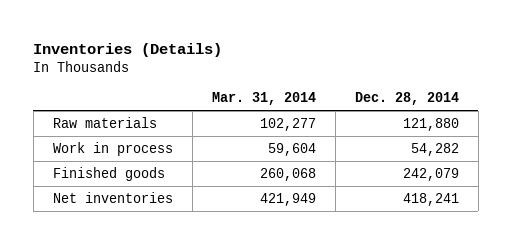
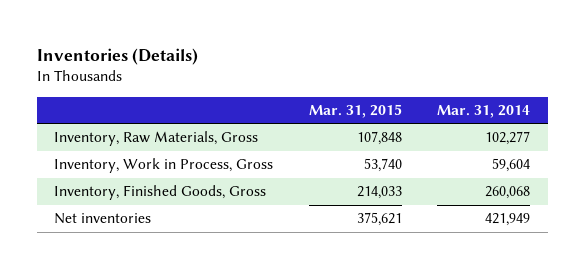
[354,92,459,106] Dec. 28, 2014 -> none
none -> [308,103,402,118] Mar. 31, 2015
[52,116,157,128] Raw materials -> [54,131,259,147] Inventory, Raw Materials, Gross
[52,141,173,156] Work in process -> [54,158,274,174] Inventory, Work in Process, Gross
[52,166,165,181] Finished goods -> [54,185,267,201] Inventory, Finished Goods, Gross

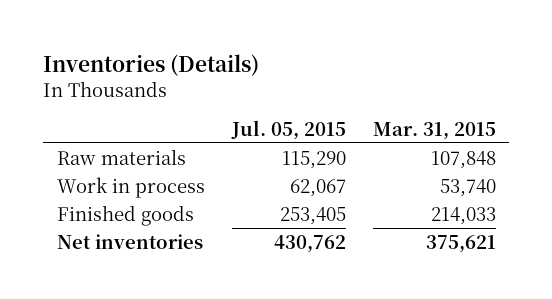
[437,104,531,118] Mar. 31, 2014 -> none
none -> [230,119,346,140] Jul. 05, 2015
[54,131,259,147] Inventory, Raw Materials, Gross -> [56,148,186,165] Raw materials
[54,158,274,174] Inventory, Work in Process, Gross -> [56,176,205,198] Work in process
[54,185,267,201] Inventory, Finished Goods, Gross -> [56,204,194,226] Finished goods

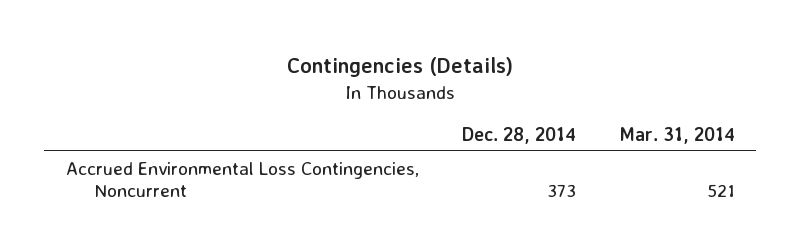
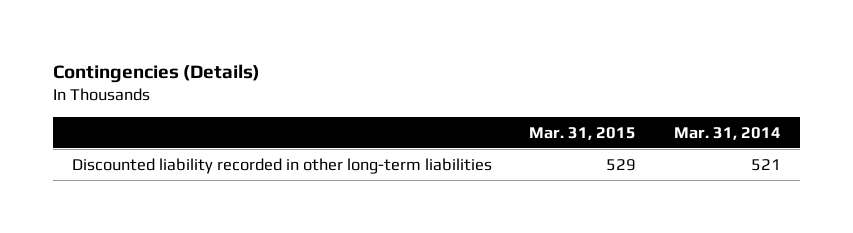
[461,126,576,144] Dec. 28, 2014 -> none
none -> [529,126,637,140] Mar. 31, 2015
[65,161,419,198] Accrued Environmental Loss Contingencies, Noncurrent -> [71,157,492,174] Discounted liability recorded in other long-term liabilities

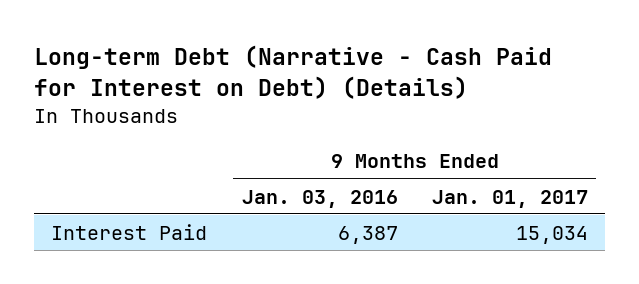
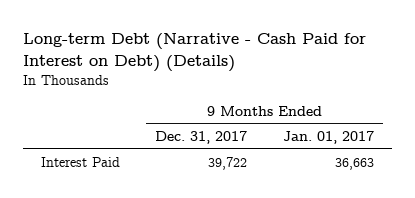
[241,189,398,208] Jan. 03, 2016 -> none
none -> [155,130,248,144] Dec. 31, 2017
[515,225,588,244] 15,034 -> [335,158,375,171] 36,663

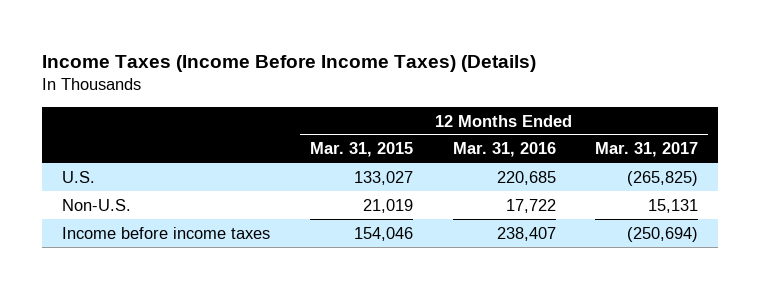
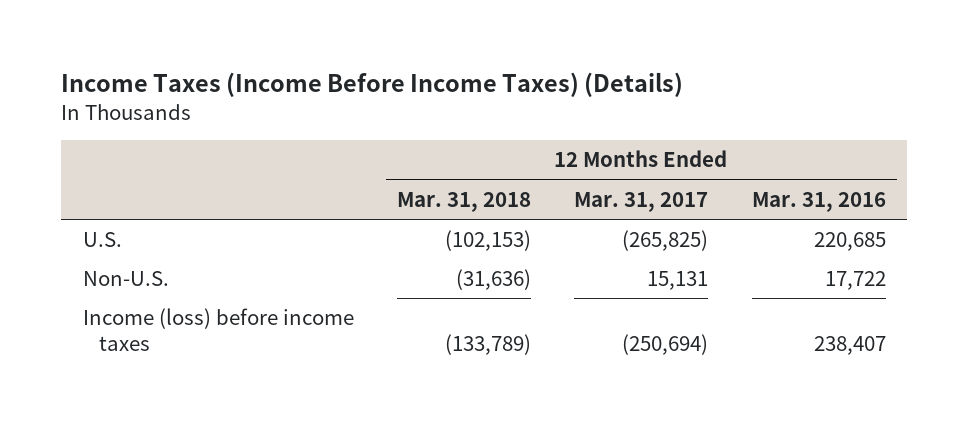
[309,142,413,158] Mar. 31, 2015 -> none
none -> [396,191,531,212] Mar. 31, 2018
[62,226,271,239] Income before income taxes -> [82,308,354,351] Income (loss) before income taxes

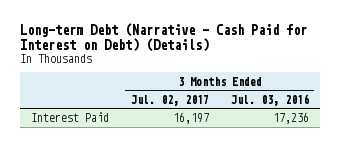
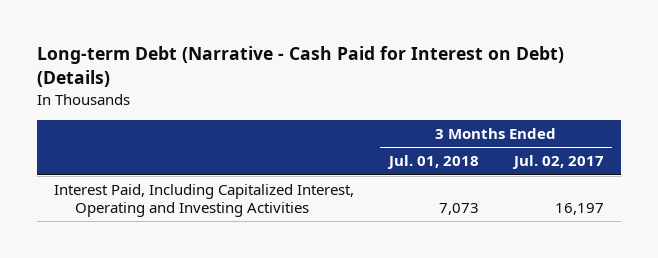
[230,93,309,106] Jul. 03, 2016 -> none
none -> [386,155,479,170] Jul. 01, 2018
[30,112,109,123] Interest Paid -> [54,184,355,217] Interest Paid, Including Capitalized Interest, Operating and Investing Activities

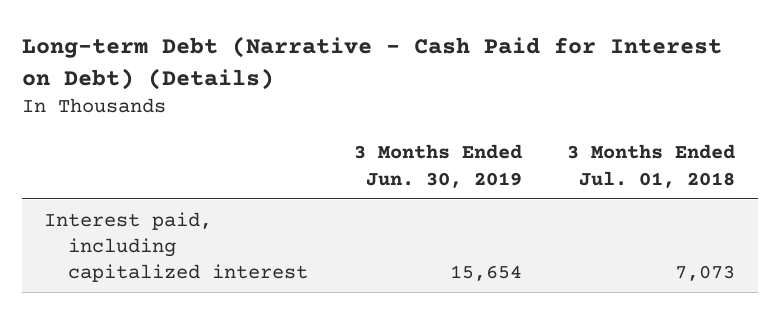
[511,155,604,170] Jul. 02, 2017 -> none
none -> [353,144,522,188] 3 Months Ended Jun. 30, 2019
[54,184,355,217] Interest Paid, Including Capitalized Interest, Operating and Investing Activities -> [44,211,309,283] Interest paid, including capitalized interest

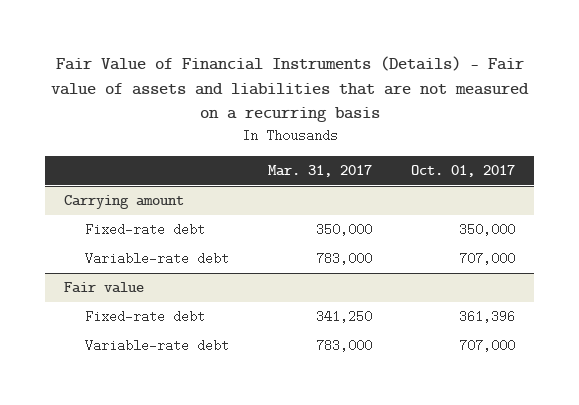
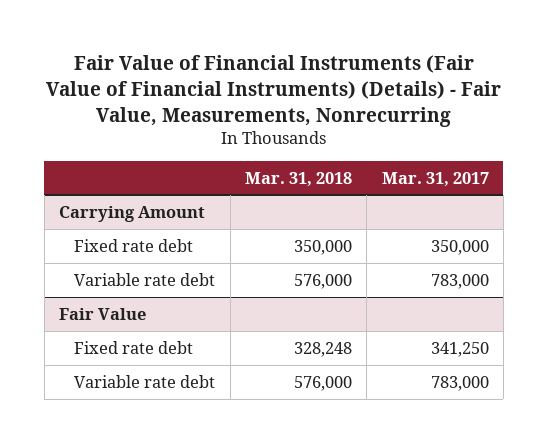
[50,56,529,123] Fair Value of Financial Instruments (Details) - Fair value of assets and liabilities that are not measured on a recurring basis -> [45,54,501,127] Fair Value of Financial Instruments (Fair Value of Financial Instruments) (Details) - Fair Value, Measurements, Nonrecurring
[411,165,516,178] Oct. 01, 2017 -> none
none -> [244,171,352,187] Mar. 31, 2018
[64,195,185,210] Carrying amount -> [58,205,205,222] Carrying Amount
[85,223,206,237] Fixed-rate debt -> [74,238,194,252] Fixed rate debt
[85,252,230,266] Variable-rate debt -> [74,272,216,286] Variable rate debt
[64,282,145,294] Fair value -> [58,307,146,320] Fair Value
[85,310,206,324] Fixed-rate debt -> [74,340,194,354] Fixed rate debt
[85,339,230,353] Variable-rate debt -> [74,374,216,388] Variable rate debt

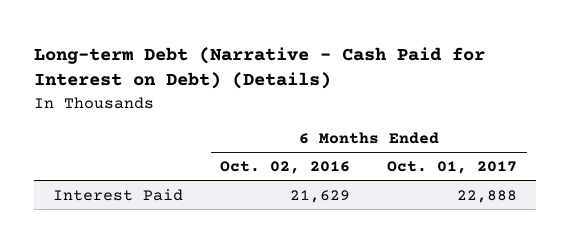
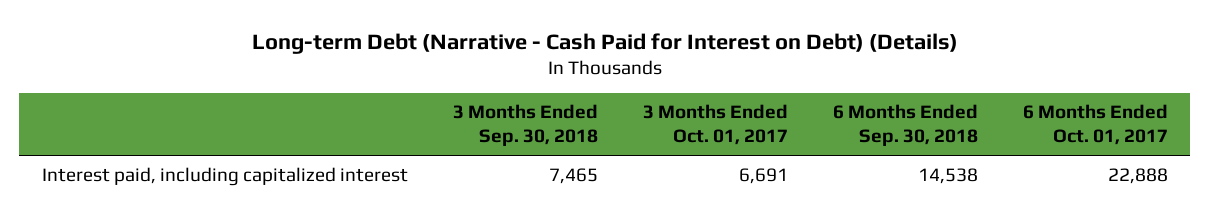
[220,160,351,174] Oct. 02, 2016 -> none
none -> [452,104,598,147] 3 Months Ended Sep. 30, 2018
none -> [642,104,788,146] 3 Months Ended Oct. 01, 2017
none -> [832,104,978,147] 6 Months Ended Sep. 30, 2018
[52,188,183,201] Interest Paid -> [41,167,408,187] Interest paid, including capitalized interest

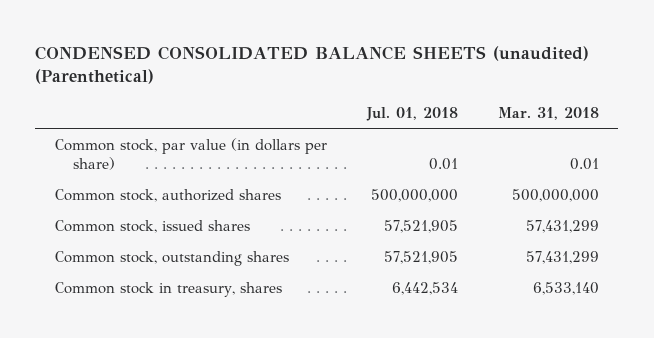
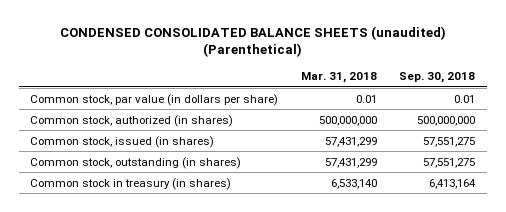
[365,107,458,122] Jul. 01, 2018 -> none
none -> [399,72,476,84] Sep. 30, 2018
[55,188,282,202] Common stock, authorized shares -> [30,114,234,127] Common stock, authorized (in shares)
[55,219,251,233] Common stock, issued shares -> [30,135,215,148] Common stock, issued (in shares)
[55,250,290,266] Common stock, outstanding shares -> [30,156,242,169] Common stock, outstanding (in shares)
[55,281,283,297] Common stock in treasury, shares -> [30,177,232,190] Common stock in treasury (in shares)

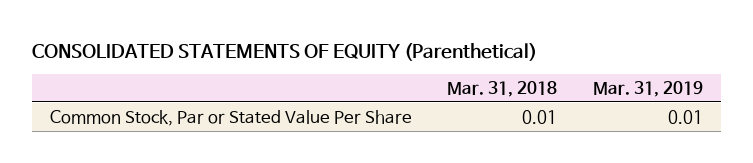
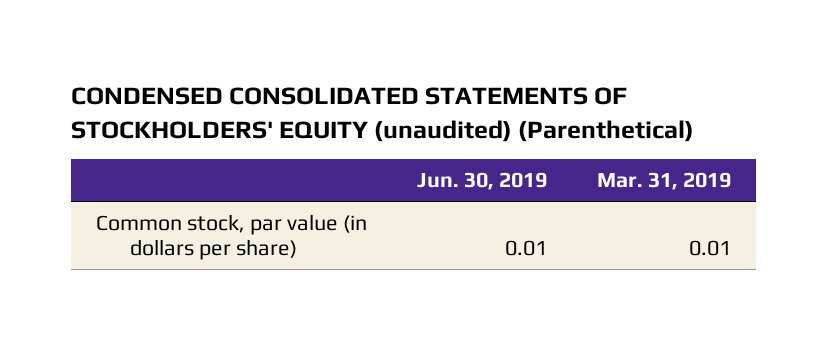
[31,42,537,61] CONSOLIDATED STATEMENTS OF EQUITY (Parenthetical) -> [70,87,694,142] CONDENSED CONSOLIDATED STATEMENTS OF STOCKHOLDERS' EQUITY (unaudited) (Parenthetical)
[447,80,558,97] Mar. 31, 2018 -> none
none -> [416,172,547,191] Jun. 30, 2019
[49,109,412,126] Common Stock, Par or Stated Value Per Share -> [95,213,367,261] Common stock, par value (in dollars per share)

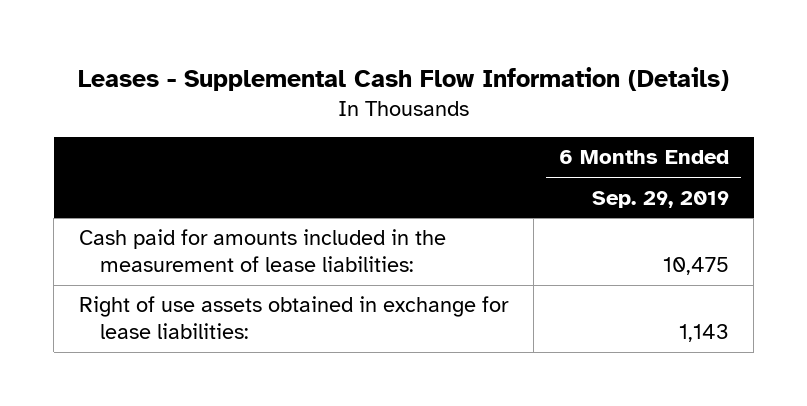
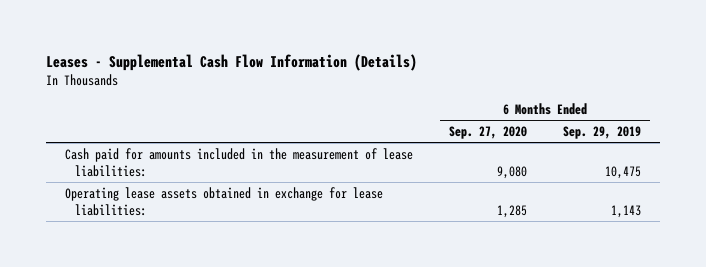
none -> [448,126,527,140] Sep. 27, 2020
[78,296,509,339] Right of use assets obtained in exchange for lease liabilities: -> [64,186,383,216] Operating lease assets obtained in exchange for lease liabilities:

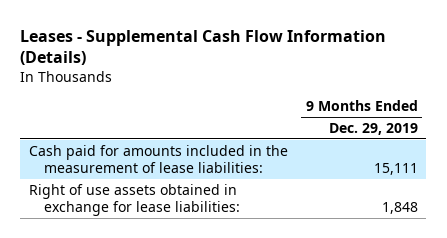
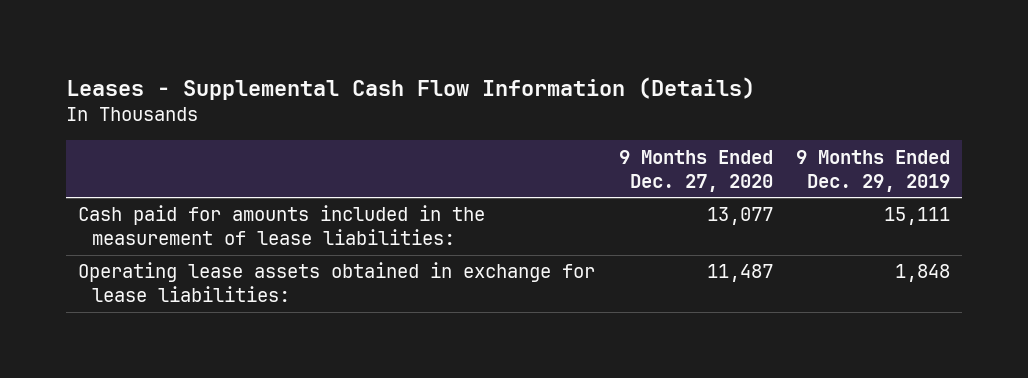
none -> [618,149,773,192] 9 Months Ended Dec. 27, 2020
[29,183,241,216] Right of use assets obtained in exchange for lease liabilities: -> [77,262,595,303] Operating lease assets obtained in exchange for lease liabilities:

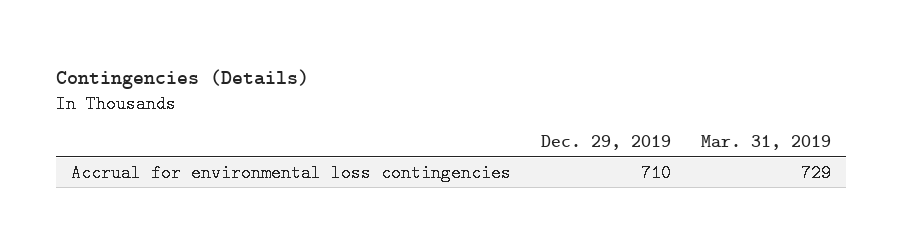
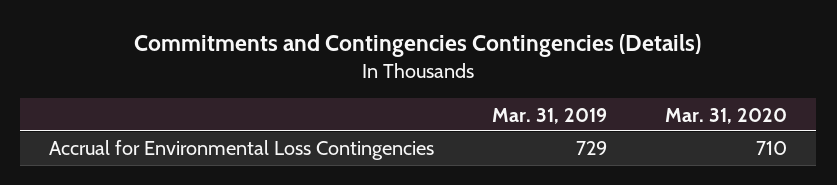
[55,69,309,90] Contingencies (Details) -> [134,34,702,58] Commitments and Contingencies Contingencies (Details)
[540,135,671,151] Dec. 29, 2019 -> none
none -> [665,107,788,124] Mar. 31, 2020
[70,164,511,183] Accrual for environmental loss contingencies -> [49,140,435,161] Accrual for Environmental Loss Contingencies

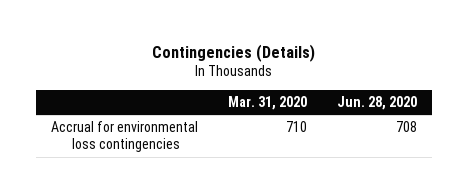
[134,34,702,58] Commitments and Contingencies Contingencies (Details) -> [152,43,316,62] Contingencies (Details)
[492,107,608,124] Mar. 31, 2019 -> none
none -> [337,96,418,111] Jun. 28, 2020
[49,140,435,161] Accrual for Environmental Loss Contingencies -> [51,121,199,153] Accrual for environmental loss contingencies

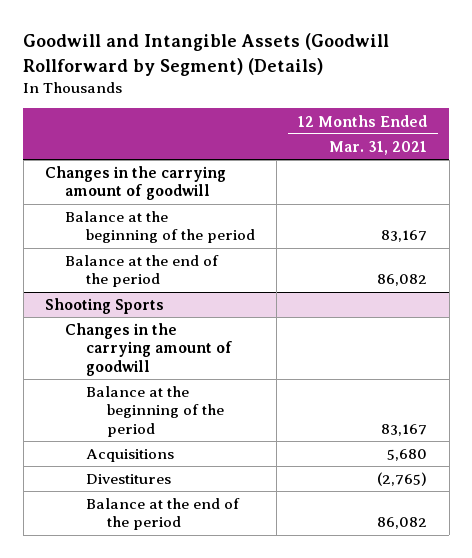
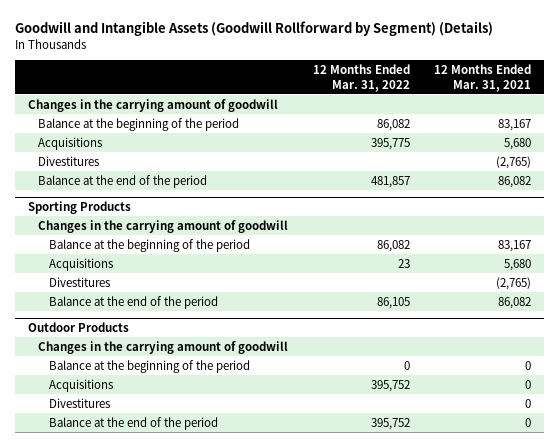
none -> [312,64,410,92] 12 Months Ended Mar. 31, 2022
none -> [38,136,103,150] Acquisitions
none -> [38,155,100,166] Divestitures
[44,298,164,315] Shooting Sports -> none
none -> [27,200,131,214] Sporting Products
none -> [27,321,129,332] Outdoor Products
none -> [38,340,289,354] Changes in the carrying amount of goodwill
none -> [49,359,251,373] Balance at the beginning of the period
none -> [49,378,114,392] Acquisitions
none -> [49,397,111,408] Divestitures
none -> [49,416,219,430] Balance at the end of the period

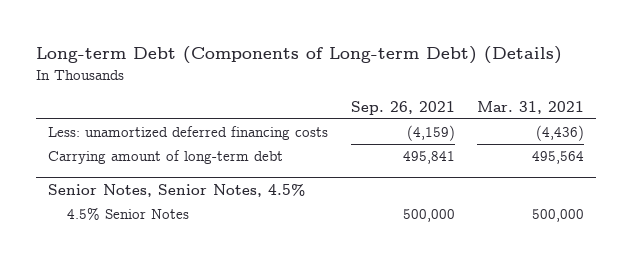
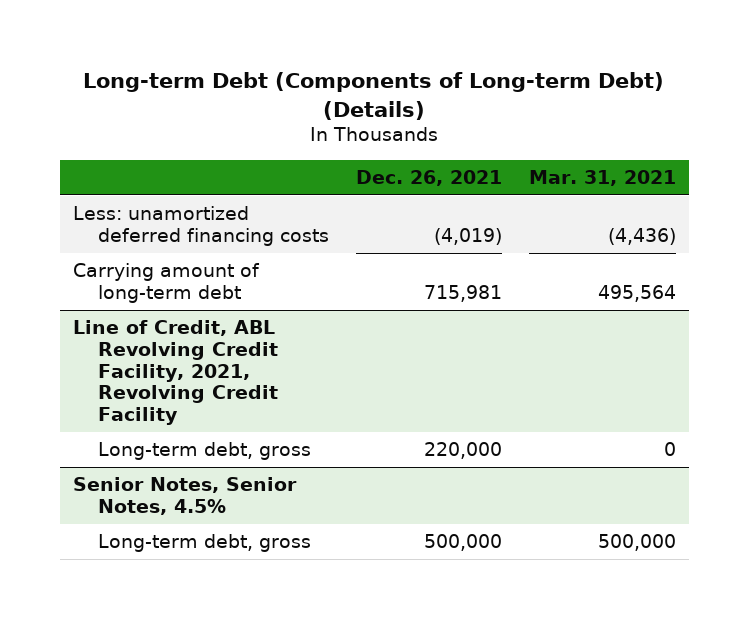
[350,100,455,115] Sep. 26, 2021 -> none
none -> [355,169,502,186] Dec. 26, 2021
none -> [73,320,279,425] Line of Credit, ABL Revolving Credit Facility, 2021, Revolving Credit Facility
none -> [98,442,312,461] Long-term debt, gross
[66,207,189,221] 4.5% Senior Notes -> [98,534,312,553] Long-term debt, gross

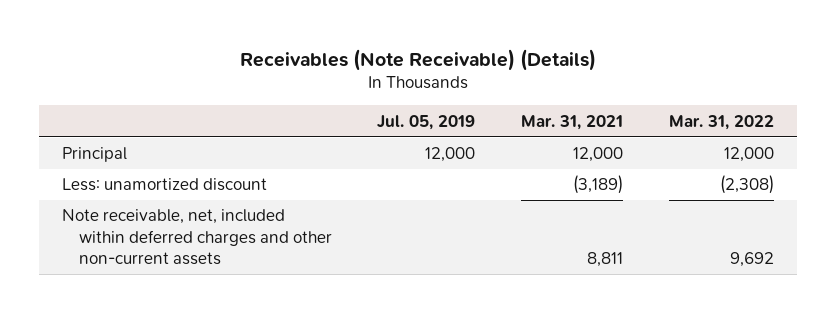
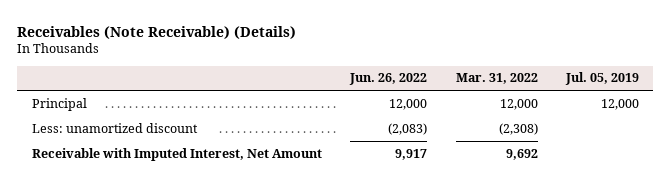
[521,114,624,130] Mar. 31, 2021 -> none
none -> [349,73,428,86] Jun. 26, 2022
[62,209,332,266] Note receivable, net, included within deferred charges and other non-current assets -> [31,147,322,161] Receivable with Imputed Interest, Net Amount

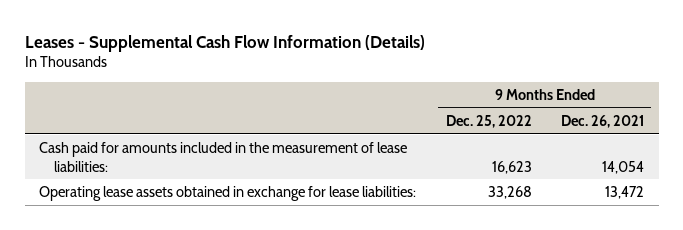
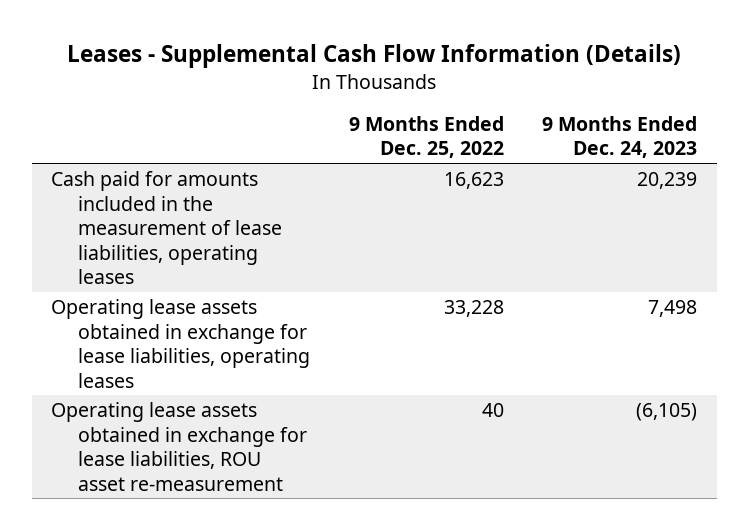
[561,114,645,128] Dec. 26, 2021 -> none
none -> [542,115,698,159] 9 Months Ended Dec. 24, 2023
[39,142,408,172] Cash paid for amounts included in the measurement of lease liabilities: -> [51,170,282,285] Cash paid for amounts included in the measurement of lease liabilities, operating leases
[39,186,417,202] Operating lease assets obtained in exchange for lease liabilities: -> [51,298,310,388] Operating lease assets obtained in exchange for lease liabilities, operating leases
[487,186,532,200] 33,268 -> [443,299,504,317] 33,228
none -> [51,401,307,491] Operating lease assets obtained in exchange for lease liabilities, ROU asset re-measurement

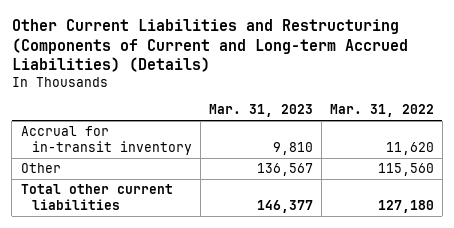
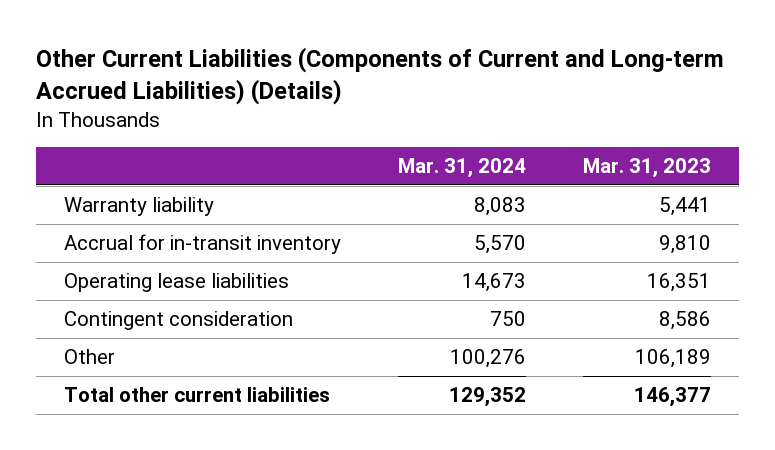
[11,19,408,72] Other Current Liabilities and Restructuring (Components of Current and Long-term Accrued Liabilities) (Details) -> [35,47,724,106] Other Current Liabilities (Components of Current and Long-term Accrued Liabilities) (Details)
[329,104,434,118] Mar. 31, 2022 -> none
none -> [397,158,526,179] Mar. 31, 2024
none -> [64,197,215,217] Warranty liability
none -> [64,273,290,293] Operating lease liabilities
none -> [64,311,294,331] Contingent consideration
[256,163,313,177] 136,567 -> [634,349,711,369] 106,189

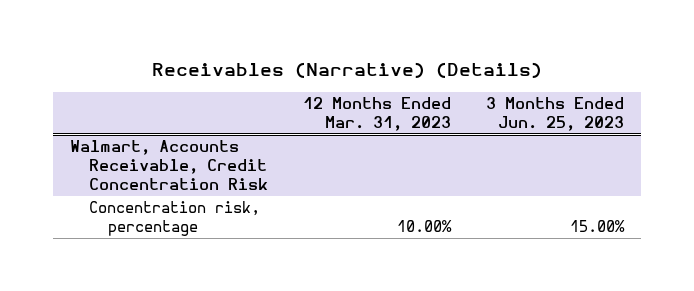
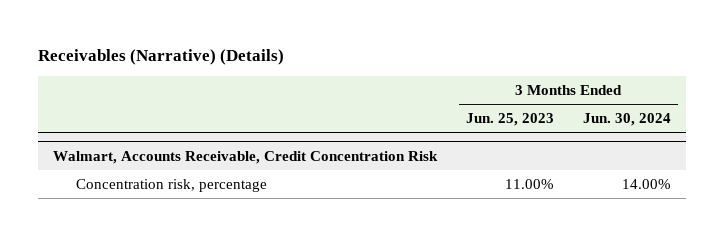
[302,96,451,131] 12 Months Ended Mar. 31, 2023 -> none
none -> [582,113,671,127] Jun. 30, 2024
[569,220,625,233] 15.00% -> [504,178,554,189] 11.00%

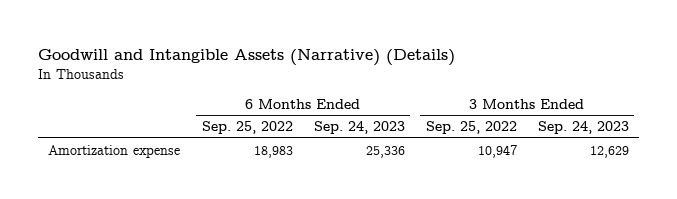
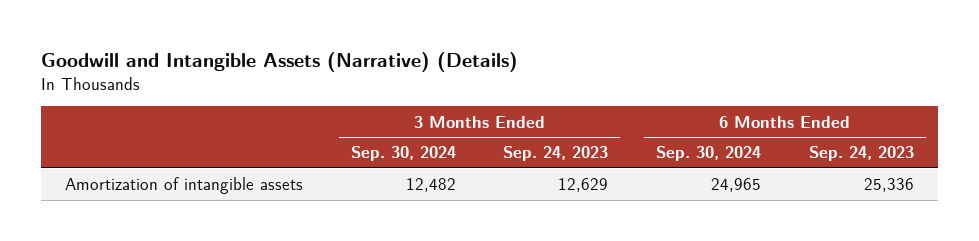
[201,121,293,135] Sep. 25, 2022 -> none
[425,121,517,135] Sep. 25, 2022 -> none
none -> [350,146,456,162] Sep. 30, 2024
none -> [656,146,762,162] Sep. 30, 2024
[48,145,181,159] Amortization expense -> [64,177,303,195] Amortization of intangible assets

